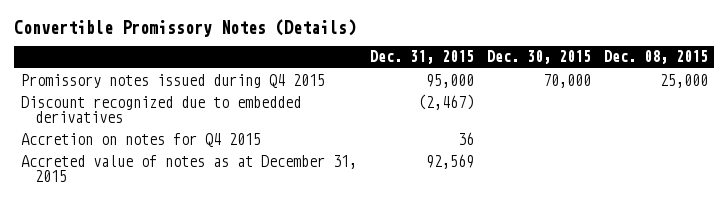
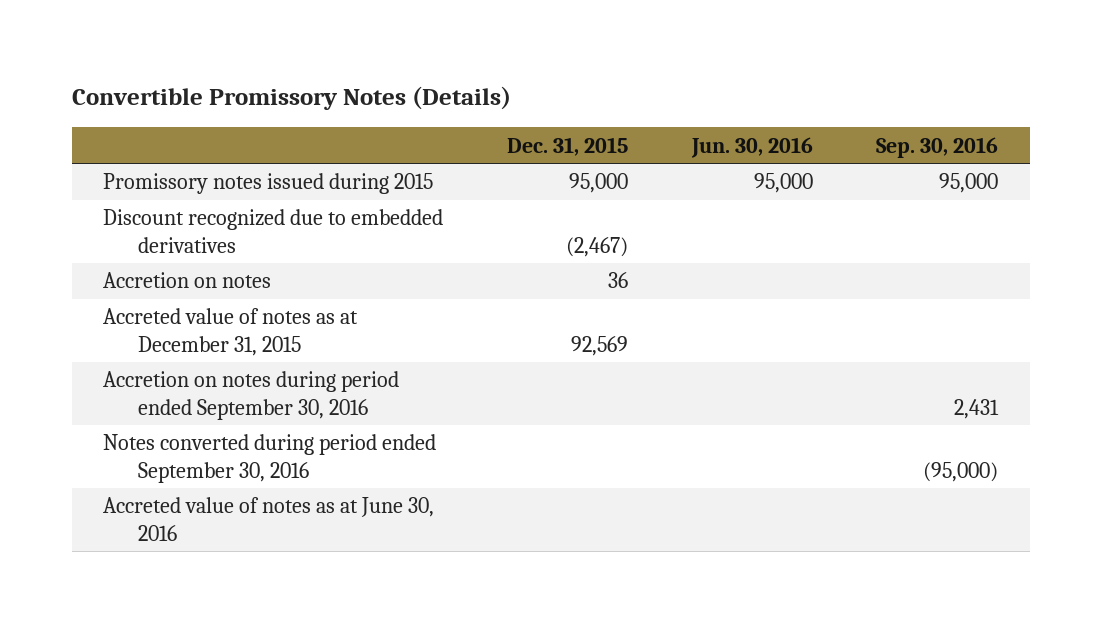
[486,50,591,65] Dec. 30, 2015 -> none
[603,50,708,65] Dec. 08, 2015 -> none
none -> [690,136,813,158] Jun. 30, 2016
none -> [876,136,999,158] Sep. 30, 2016
[20,73,325,88] Promissory notes issued during Q4 2015 -> [103,173,434,195] Promissory notes issued during 2015
[20,132,261,147] Accretion on notes for Q4 2015 -> [103,272,272,289] Accretion on notes
none -> [103,371,400,420] Accretion on notes during period ended September 30, 2016
none -> [103,434,437,483] Notes converted during period ended September 30, 2016
none -> [103,497,435,541] Accreted value of notes as at June 30, 2016

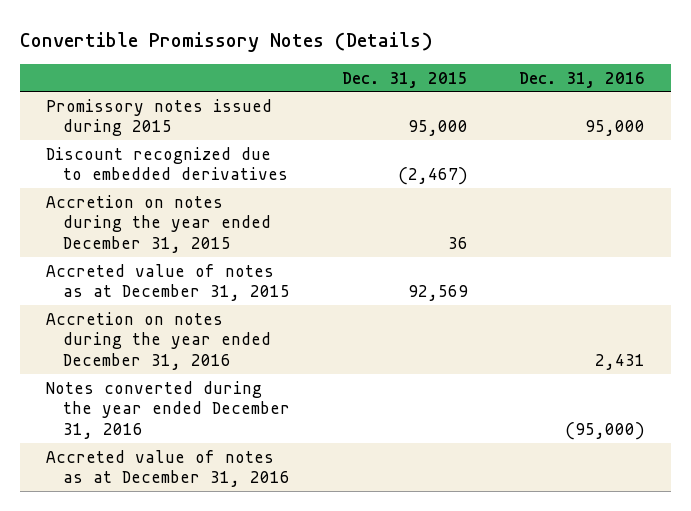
[690,136,813,158] Jun. 30, 2016 -> none
[876,136,999,158] Sep. 30, 2016 -> none
none -> [519,71,646,88] Dec. 31, 2016
[103,272,272,289] Accretion on notes -> [45,194,272,254] Accretion on notes during the year ended December 31, 2015
[103,371,400,420] Accretion on notes during period ended September 30, 2016 -> [45,311,272,371] Accretion on notes during the year ended December 31, 2016
[103,434,437,483] Notes converted during period ended September 30, 2016 -> [45,380,291,440] Notes converted during the year ended December 31, 2016
[103,497,435,541] Accreted value of notes as at June 30, 2016 -> [45,449,291,488] Accreted value of notes as at December 31, 2016

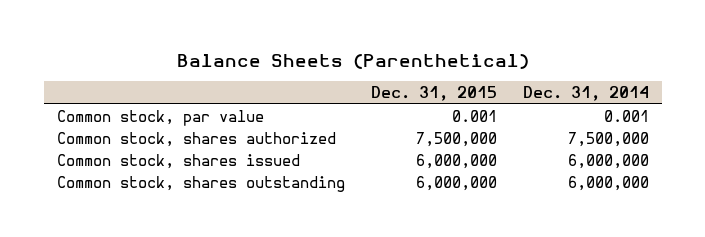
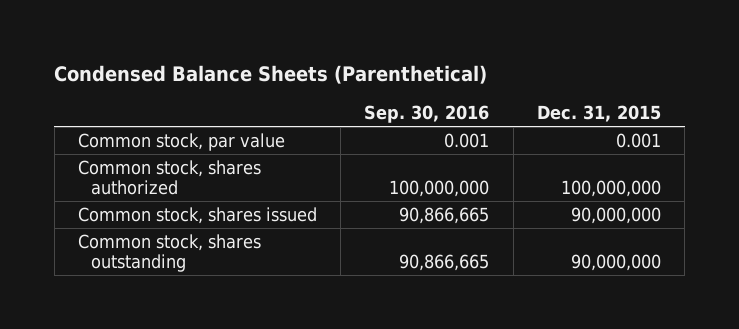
[176,53,529,69] Balance Sheets (Parenthetical) -> [54,65,488,85] Condensed Balance Sheets (Parenthetical)
[522,86,649,102] Dec. 31, 2014 -> none
none -> [364,104,490,123] Sep. 30, 2016
[415,131,497,147] 7,500,000 -> [560,180,661,198] 100,000,000
[415,153,497,169] 6,000,000 -> [570,206,661,224] 90,000,000
[415,175,497,191] 6,000,000 -> [570,254,661,272] 90,000,000

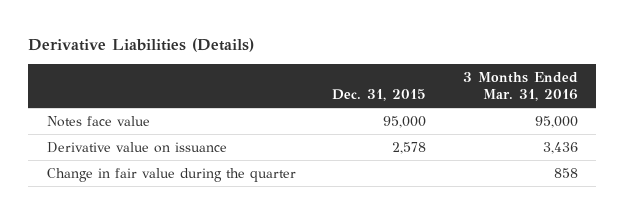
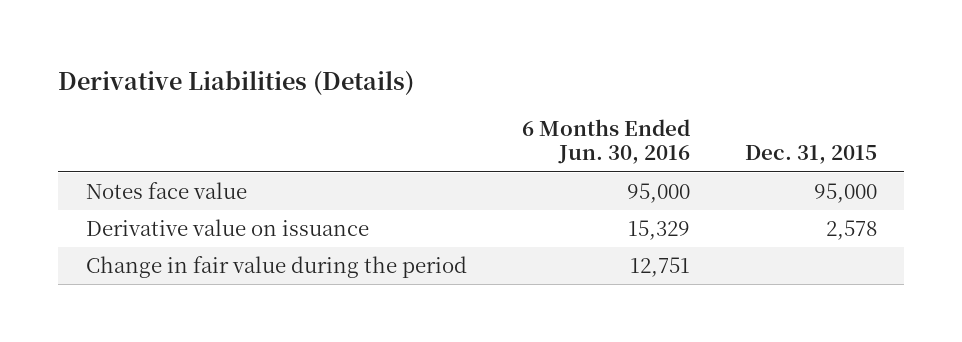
[462,72,578,101] 3 Months Ended Mar. 31, 2016 -> none
none -> [521,119,690,165] 6 Months Ended Jun. 30, 2016
[46,168,296,183] Change in fair value during the quarter -> [85,256,467,279] Change in fair value during the period

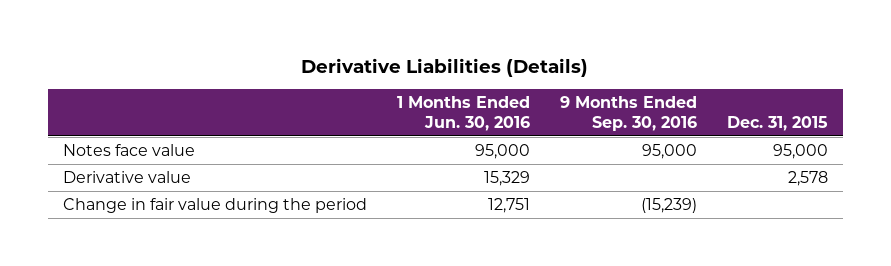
[521,119,690,165] 6 Months Ended Jun. 30, 2016 -> none
none -> [396,95,530,131] 1 Months Ended Jun. 30, 2016
none -> [560,95,698,131] 9 Months Ended Sep. 30, 2016
[85,219,369,237] Derivative value on issuance -> [62,171,191,184] Derivative value

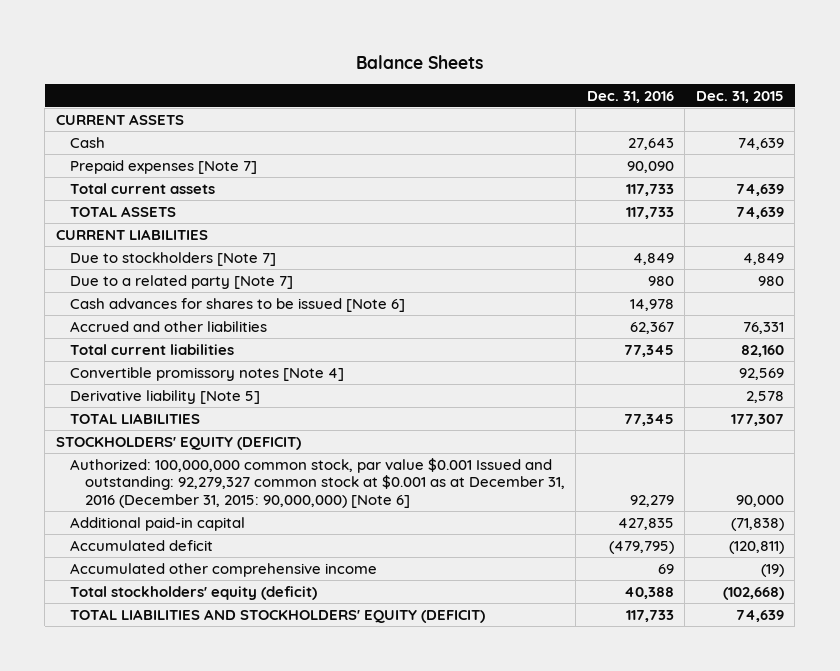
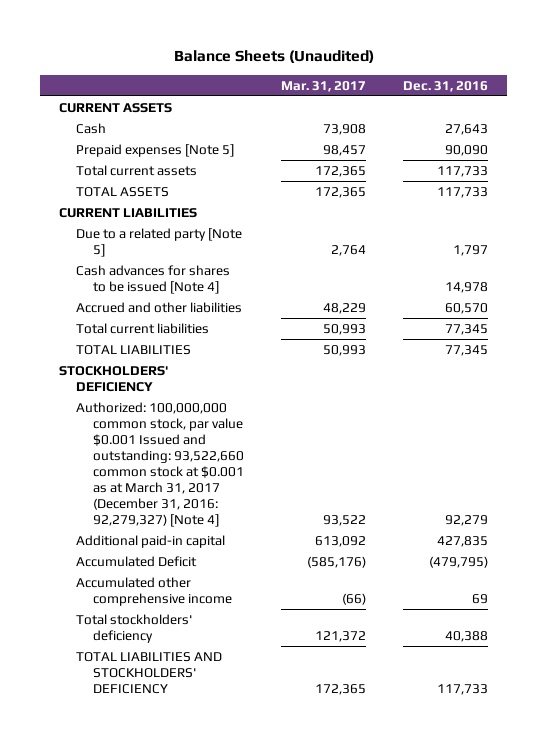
[355,54,483,69] Balance Sheets -> [173,50,374,64] Balance Sheets (Unaudited)
[695,90,784,103] Dec. 31, 2015 -> none
none -> [280,80,366,92] Mar. 31, 2017
[70,159,258,174] Prepaid expenses [Note 7] -> [75,143,234,157] Prepaid expenses [Note 5]
[70,251,277,266] Due to stockholders [Note 7] -> none
[70,274,294,289] Due to a related party [Note 7] -> [75,227,242,257] Due to a related party [Note 5]
[647,275,674,286] 980 -> [453,244,489,256] 1,797
[70,297,406,312] Cash advances for shares to be issued [Note 6] -> [75,264,230,294] Cash advances for shares to be issued [Note 4]
[629,321,674,334] 62,367 -> [445,302,489,314] 60,570
[70,366,345,381] Convertible promissory notes [Note 4] -> none
[70,389,261,404] Derivative liability [Note 5] -> none
[55,436,301,450] STOCKHOLDERS' EQUITY (DEFICIT) -> [58,365,168,392] STOCKHOLDERS' DEFICIENCY
[70,457,565,508] Authorized: 100,000,000 common stock, par value $0.001 Issued and outstanding: 92,279,327 common stock at $0.001 as at December 31, 2016 (December 31, 2015: 90,000,000) [Note 6] -> [75,401,244,528] Authorized: 100,000,000 common stock, par value $0.001 Issued and outstanding: 93,522,660 common stock at $0.001 as at March 31, 2017 (December 31, 2016: 92,279,327) [Note 4]
[70,539,214,551] Accumulated deficit -> [75,555,197,567] Accumulated Deficit
[70,585,318,600] Total stockholders' equity (deficit) -> [75,613,192,643] Total stockholders' deficiency
[70,608,486,623] TOTAL LIABILITIES AND STOCKHOLDERS' EQUITY (DEFICIT) -> [75,651,222,694] TOTAL LIABILITIES AND STOCKHOLDERS' DEFICIENCY

